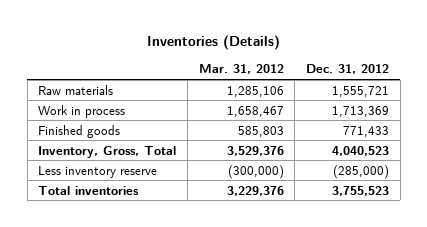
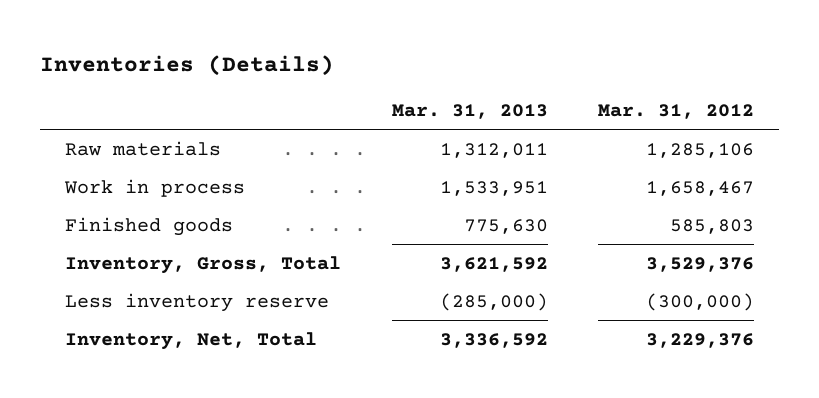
[305,64,389,75] Dec. 31, 2012 -> none
none -> [391,104,548,120] Mar. 31, 2013
[38,185,140,195] Total inventories -> [65,331,318,350] Inventory, Net, Total

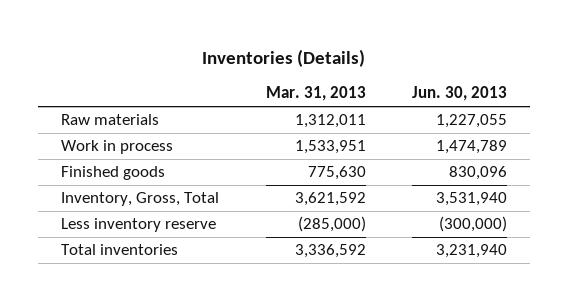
[597,104,754,120] Mar. 31, 2012 -> none
none -> [411,86,507,102] Jun. 30, 2013
[65,331,318,350] Inventory, Net, Total -> [61,244,179,256] Total inventories

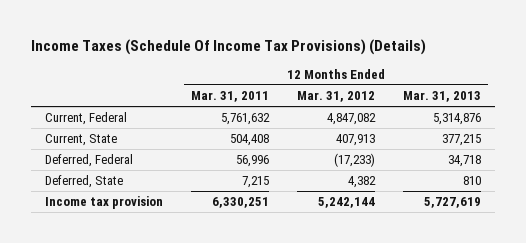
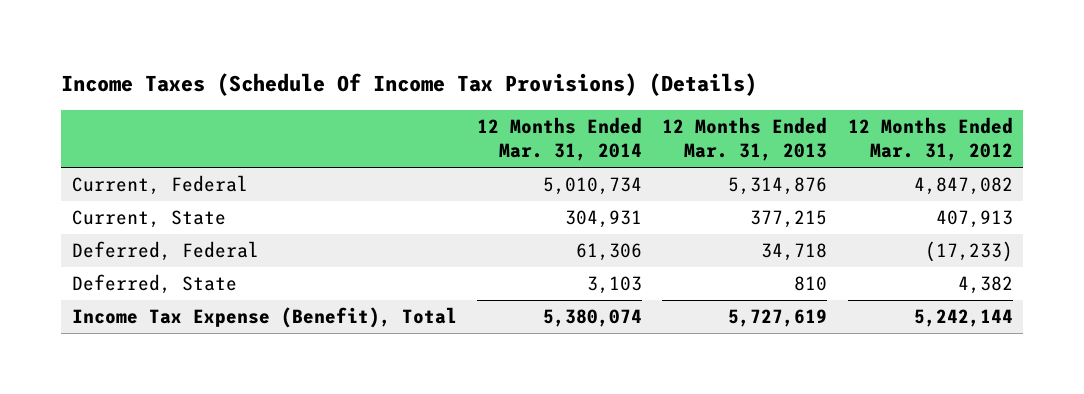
[190,91,269,103] Mar. 31, 2011 -> none
none -> [477,116,643,162] 12 Months Ended Mar. 31, 2014
[44,196,163,210] Income tax provision -> [71,307,457,329] Income Tax Expense (Benefit), Total

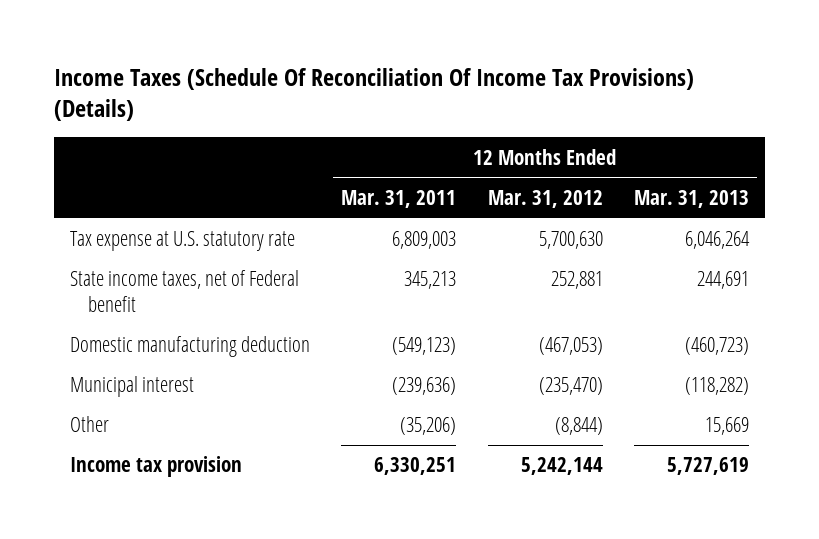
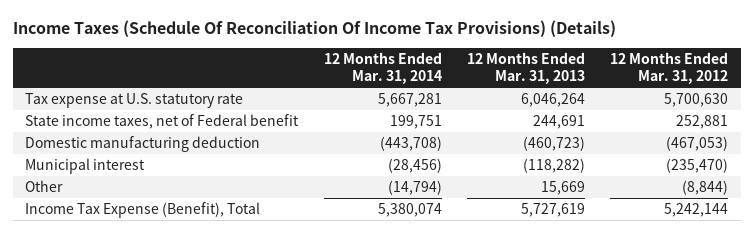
[341,189,457,208] Mar. 31, 2011 -> none
none -> [323,52,442,85] 12 Months Ended Mar. 31, 2014
[69,456,242,478] Income tax provision -> [25,201,261,218] Income Tax Expense (Benefit), Total

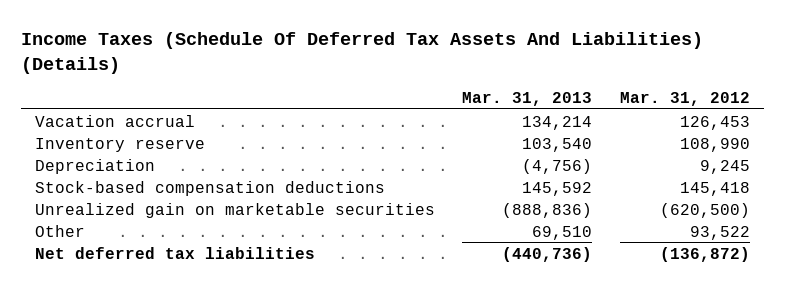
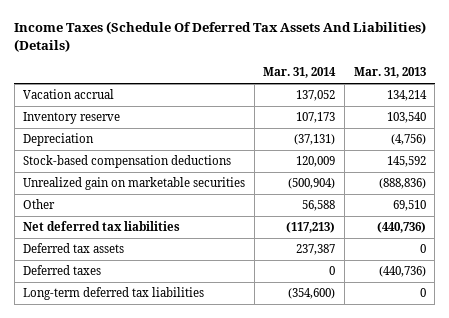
[620,91,751,106] Mar. 31, 2012 -> none
none -> [263,67,337,79] Mar. 31, 2014
none -> [23,243,125,254] Deferred tax assets
none -> [23,265,102,276] Deferred taxes
none -> [23,287,205,301] Long-term deferred tax liabilities

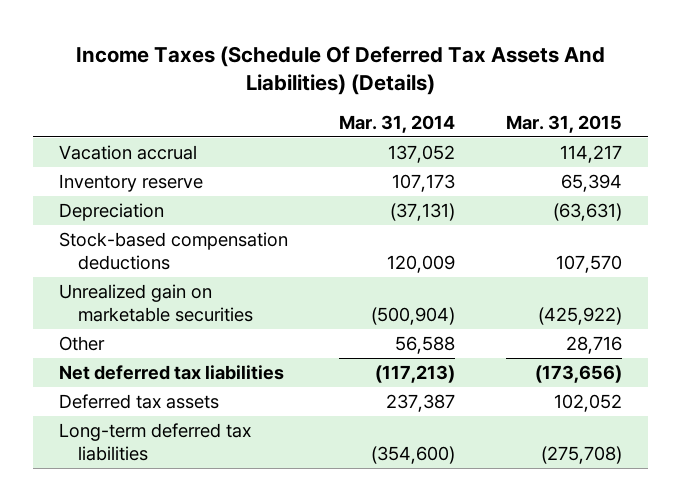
[353,67,426,79] Mar. 31, 2013 -> none
none -> [506,115,623,134] Mar. 31, 2015
[23,265,102,276] Deferred taxes -> none

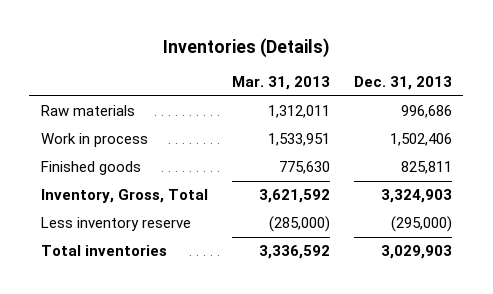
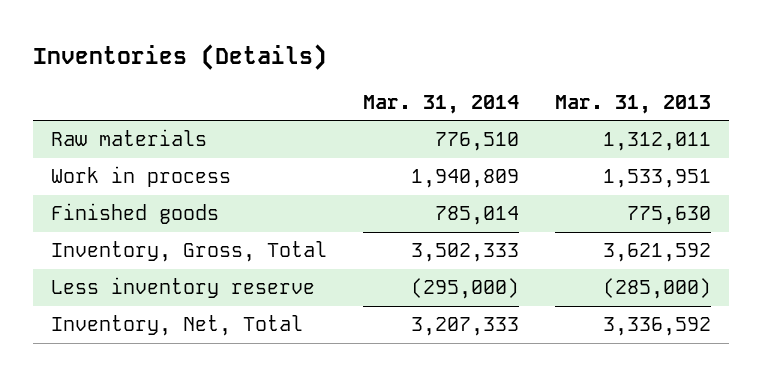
[353,76,452,91] Dec. 31, 2013 -> none
none -> [363,94,520,114] Mar. 31, 2014
[41,245,168,257] Total inventories -> [51,315,304,337] Inventory, Net, Total

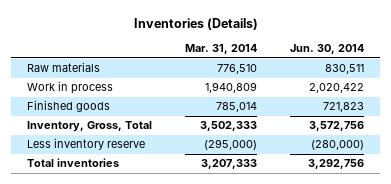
[555,94,712,114] Mar. 31, 2013 -> none
none -> [289,44,364,55] Jun. 30, 2014
[51,315,304,337] Inventory, Net, Total -> [27,158,120,168] Total inventories

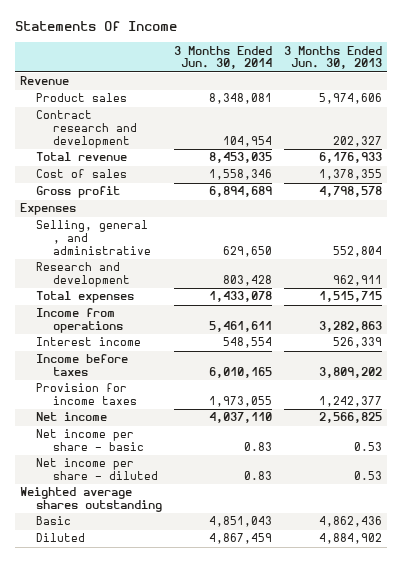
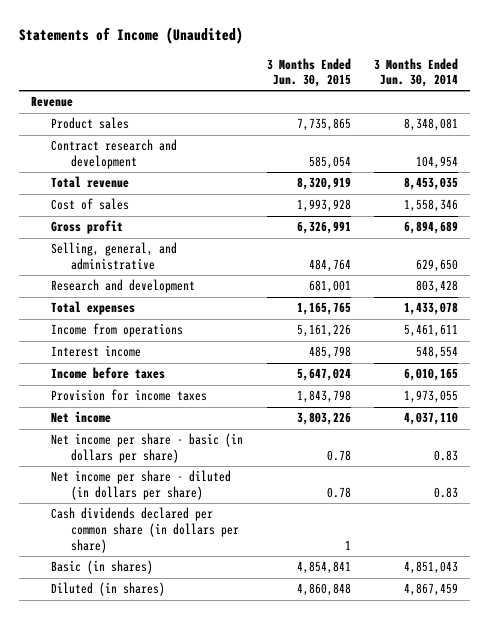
[14,21,177,32] Statements Of Income -> [19,26,244,44] Statements of Income (Unaudited)
[283,45,382,70] 3 Months Ended Jun. 30, 2013 -> none
none -> [266,57,351,88] 3 Months Ended Jun. 30, 2015
[20,203,77,216] Expenses -> none
[36,220,151,255] Selling, general , and administrative -> [51,242,178,271] Selling, general, and administrative
[20,487,163,513] Weighted average shares outstanding -> none
[36,429,144,452] Net income per share - basic -> [51,433,244,464] Net income per share - basic (in dollars per share)
[36,458,158,481] Net income per share - diluted -> [51,470,232,501] Net income per share - diluted (in dollars per share)
none -> [51,507,239,553] Cash dividends declared per common share (in dollars per share)
[36,516,72,526] Basic -> [51,560,154,575] Basic (in shares)
[36,533,86,543] Diluted -> [51,582,166,597] Diluted (in shares)

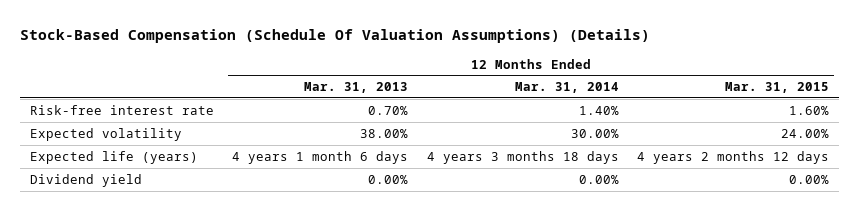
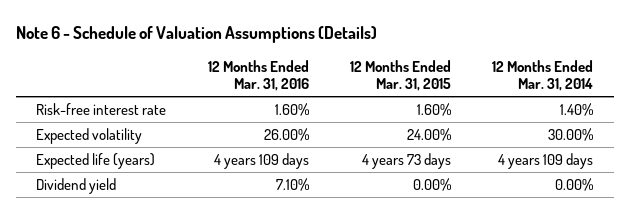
[20,28,651,43] Stock-Based Compensation (Schedule Of Valuation Assumptions) (Details) -> [15,25,377,43] Note 6 - Schedule of Valuation Assumptions (Details)
[304,82,409,94] Mar. 31, 2013 -> none
none -> [207,59,309,92] 12 Months Ended Mar. 31, 2016
[426,150,619,164] 4 years 3 months 18 days -> [498,152,594,169] 4 years 109 days
[637,150,830,164] 4 years 2 months 12 days -> [362,152,452,169] 4 years 73 days

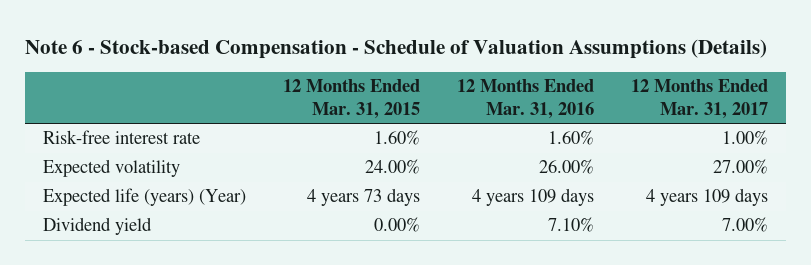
[15,25,377,43] Note 6 - Schedule of Valuation Assumptions (Details) -> [25,38,768,59] Note 6 - Stock-based Compensation - Schedule of Valuation Assumptions (Details)
[492,59,594,92] 12 Months Ended Mar. 31, 2014 -> none
none -> [630,79,768,119] 12 Months Ended Mar. 31, 2017
[36,152,156,169] Expected life (years) -> [43,188,247,207] Expected life (years) (Year)

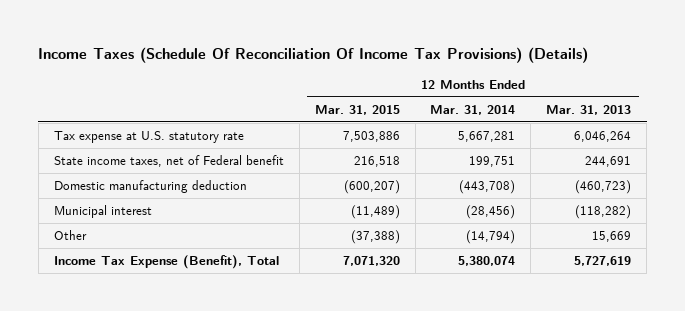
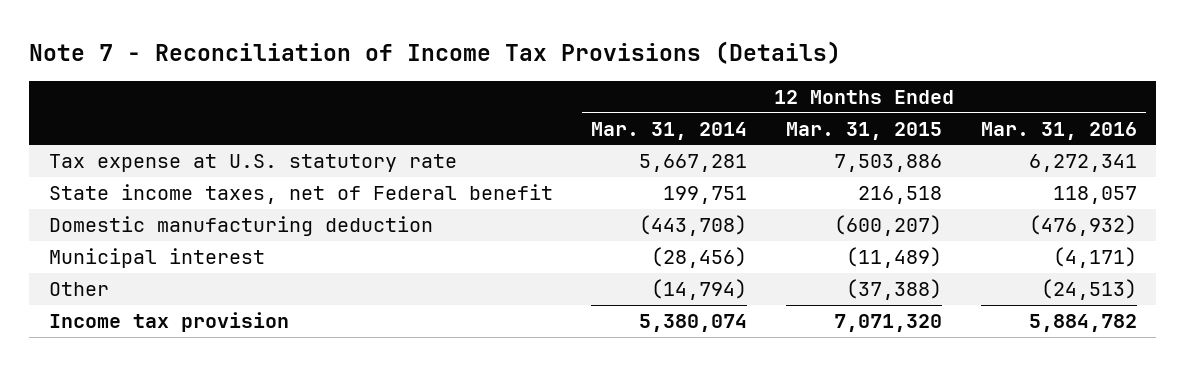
[38,46,589,63] Income Taxes (Schedule Of Reconciliation Of Income Tax Provisions) (Details) -> [29,40,842,64] Note 7 - Reconciliation of Income Tax Provisions (Details)
[546,104,632,115] Mar. 31, 2013 -> none
none -> [980,121,1137,140] Mar. 31, 2016
[53,255,279,270] Income Tax Expense (Benefit), Total -> [48,312,289,333] Income tax provision

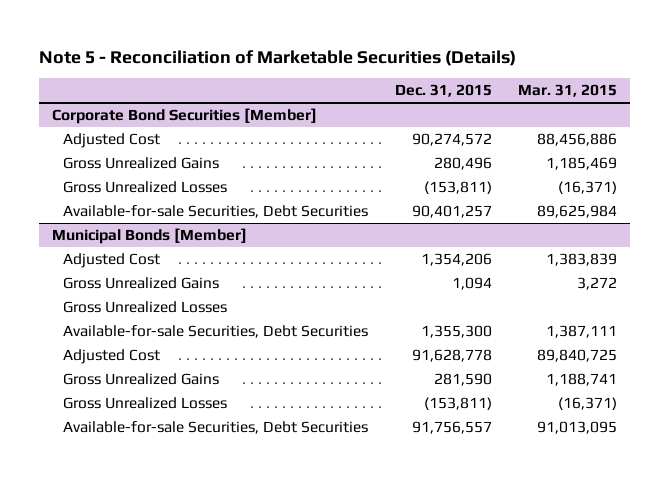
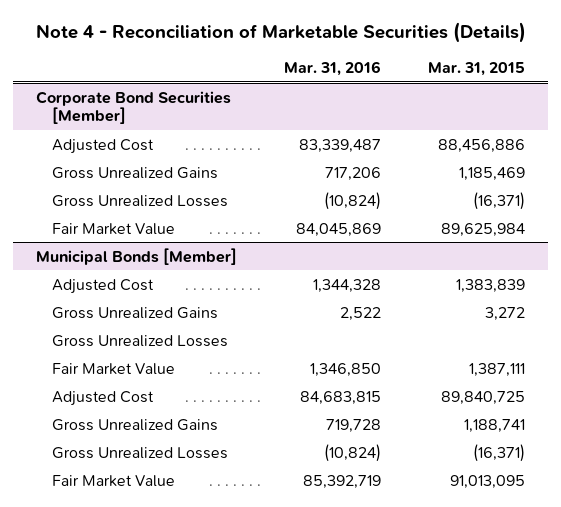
[38,49,516,66] Note 5 - Reconciliation of Marketable Securities (Details) -> [35,21,526,43] Note 4 - Reconciliation of Marketable Securities (Details)
[394,84,492,98] Dec. 31, 2015 -> none
none -> [284,61,382,77] Mar. 31, 2016
[63,205,369,219] Available-for-sale Securities, Debt Securities -> [51,222,175,235] Fair Market Value
[63,325,369,339] Available-for-sale Securities, Debt Securities -> [51,362,175,375] Fair Market Value
[63,421,369,435] Available-for-sale Securities, Debt Securities -> [51,474,175,487] Fair Market Value

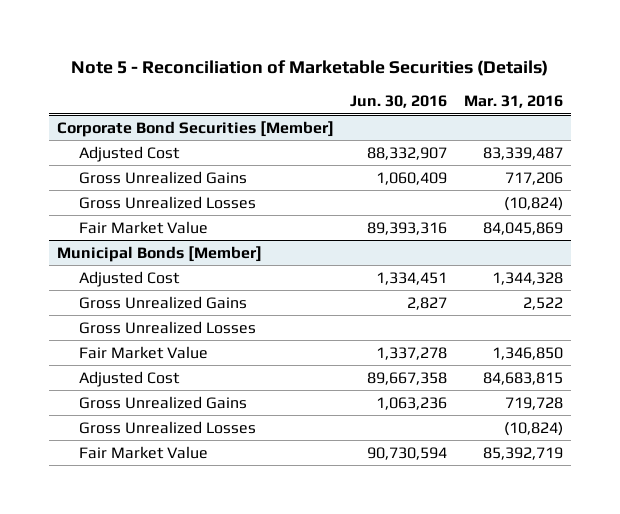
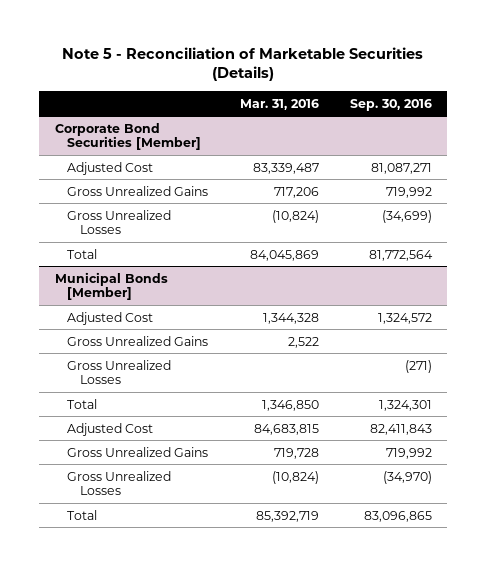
[350,95,448,109] Jun. 30, 2016 -> none
none -> [349,98,432,111] Sep. 30, 2016
[78,220,208,234] Fair Market Value -> [67,248,98,259] Total
[78,345,208,359] Fair Market Value -> [67,398,98,409] Total
[78,445,208,459] Fair Market Value -> [67,509,98,520] Total

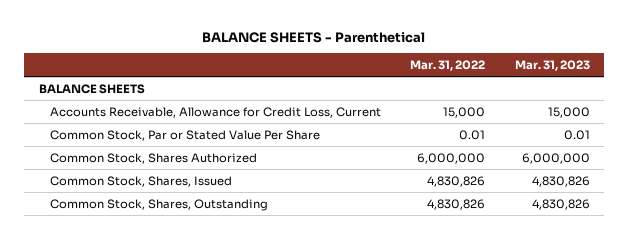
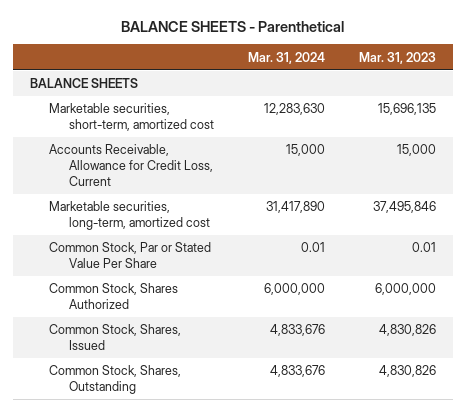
[410,59,486,71] Mar. 31, 2022 -> none
none -> [248,51,326,64] Mar. 31, 2024
none -> [49,103,215,132] Marketable securities, short-term, amortized cost
none -> [49,201,211,231] Marketable securities, long-term, amortized cost

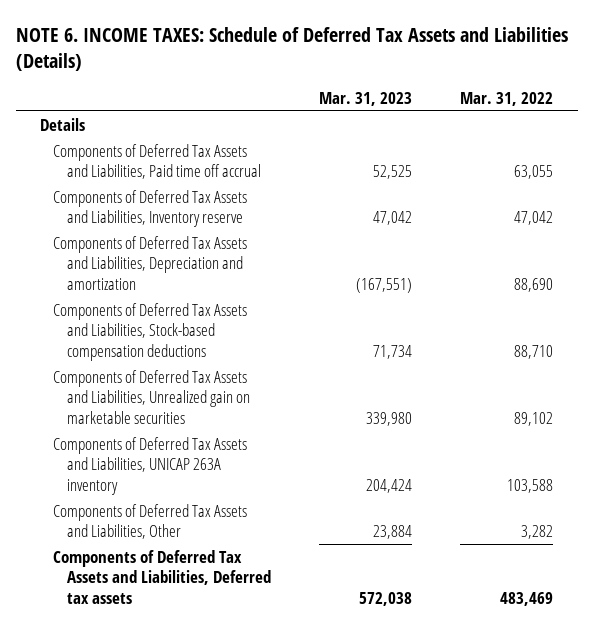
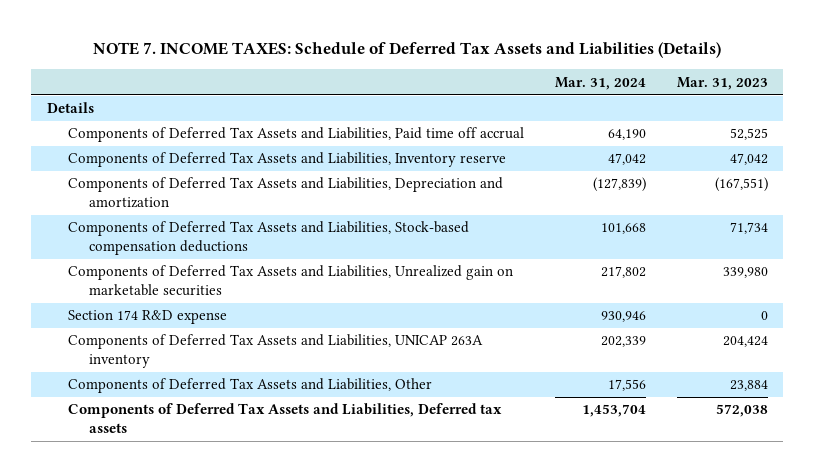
[16,27,569,72] NOTE 6. INCOME TAXES: Schedule of Deferred Tax Assets and Liabilities (Details) -> [93,42,722,59] NOTE 7. INCOME TAXES: Schedule of Deferred Tax Assets and Liabilities (Details)
[460,91,554,106] Mar. 31, 2022 -> none
none -> [554,76,646,90] Mar. 31, 2024
none -> [67,310,227,325] Section 174 R&D expense

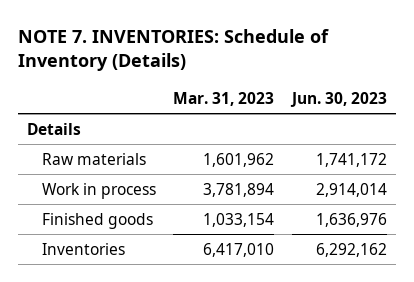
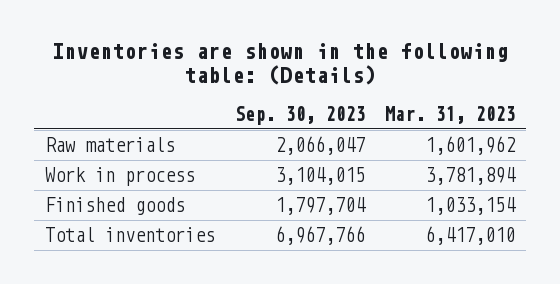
[18,28,330,72] NOTE 7. INVENTORIES: Schedule of Inventory (Details) -> [52,42,509,85] Inventories are shown in the following table: (Details)
[289,91,387,107] Jun. 30, 2023 -> none
none -> [235,105,366,125] Sep. 30, 2023
[27,122,82,135] Details -> none
[41,242,125,255] Inventories -> [44,227,215,243] Total inventories

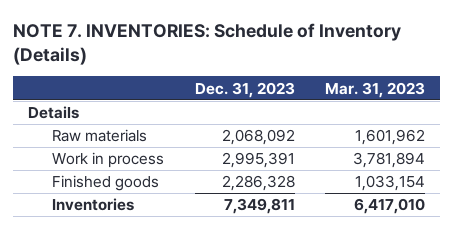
[52,42,509,85] Inventories are shown in the following table: (Details) -> [12,22,401,65] NOTE 7. INVENTORIES: Schedule of Inventory (Details)
[235,105,366,125] Sep. 30, 2023 -> none
none -> [194,81,295,98] Dec. 31, 2023
none -> [28,106,80,120] Details
[44,227,215,243] Total inventories -> [52,198,135,212] Inventories

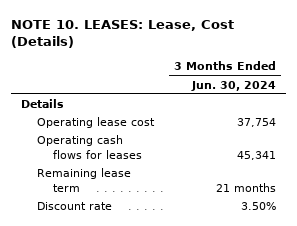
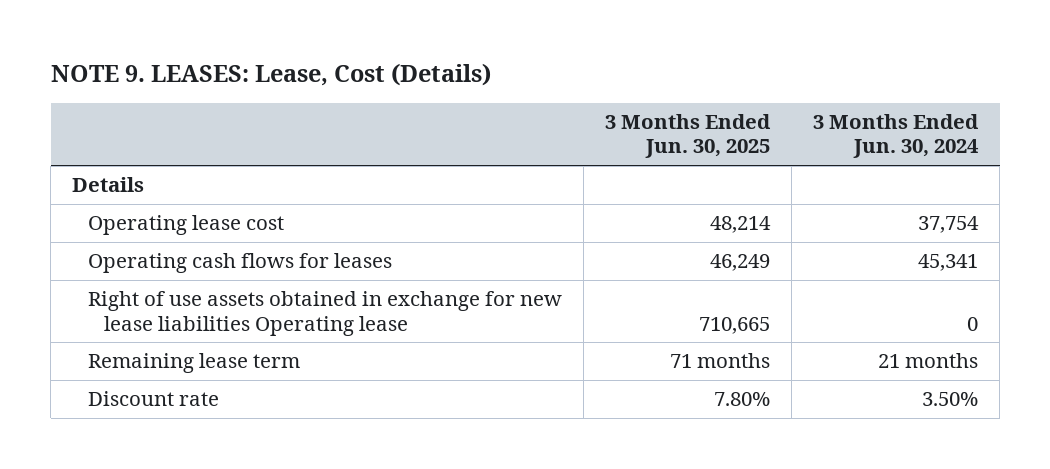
[11,19,235,48] NOTE 10. LEASES: Lease, Cost (Details) -> [50,63,491,87] NOTE 9. LEASES: Lease, Cost (Details)
none -> [605,114,772,159] 3 Months Ended Jun. 30, 2025
none -> [88,291,563,336] Right of use assets obtained in exchange for new lease liabilities Operating lease

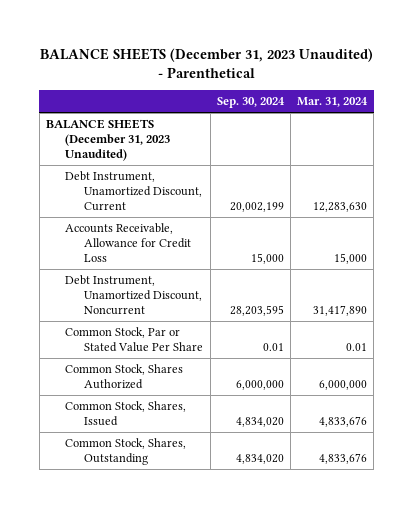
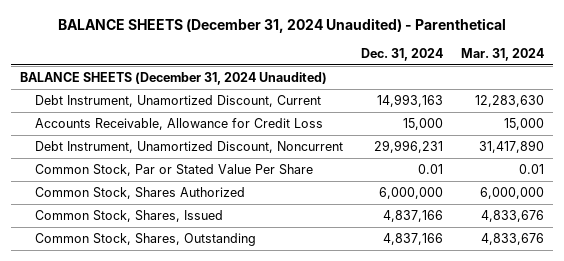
[39,47,373,78] BALANCE SHEETS (December 31, 2023 Unaudited) - Parenthetical -> [57,17,506,33] BALANCE SHEETS (December 31, 2024 Unaudited) - Parenthetical
[216,97,285,109] Sep. 30, 2024 -> none
none -> [360,48,443,62] Dec. 31, 2024
[46,118,171,162] BALANCE SHEETS (December 31, 2023 Unaudited) -> [19,71,327,85] BALANCE SHEETS (December 31, 2024 Unaudited)

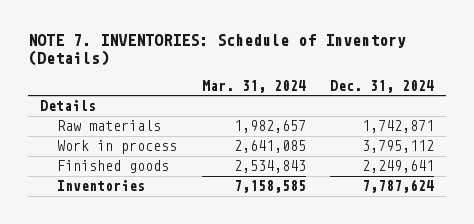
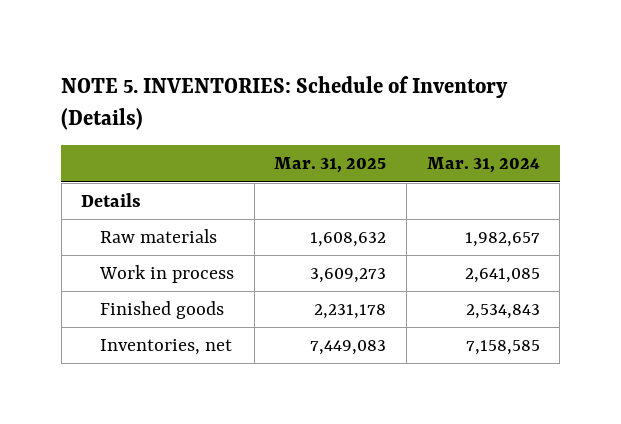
[27,33,406,66] NOTE 7. INVENTORIES: Schedule of Inventory (Details) -> [61,76,509,130] NOTE 5. INVENTORIES: Schedule of Inventory (Details)
[329,79,434,93] Dec. 31, 2024 -> none
none -> [274,157,387,174] Mar. 31, 2025
[57,180,146,192] Inventories -> [100,339,233,356] Inventories, net

